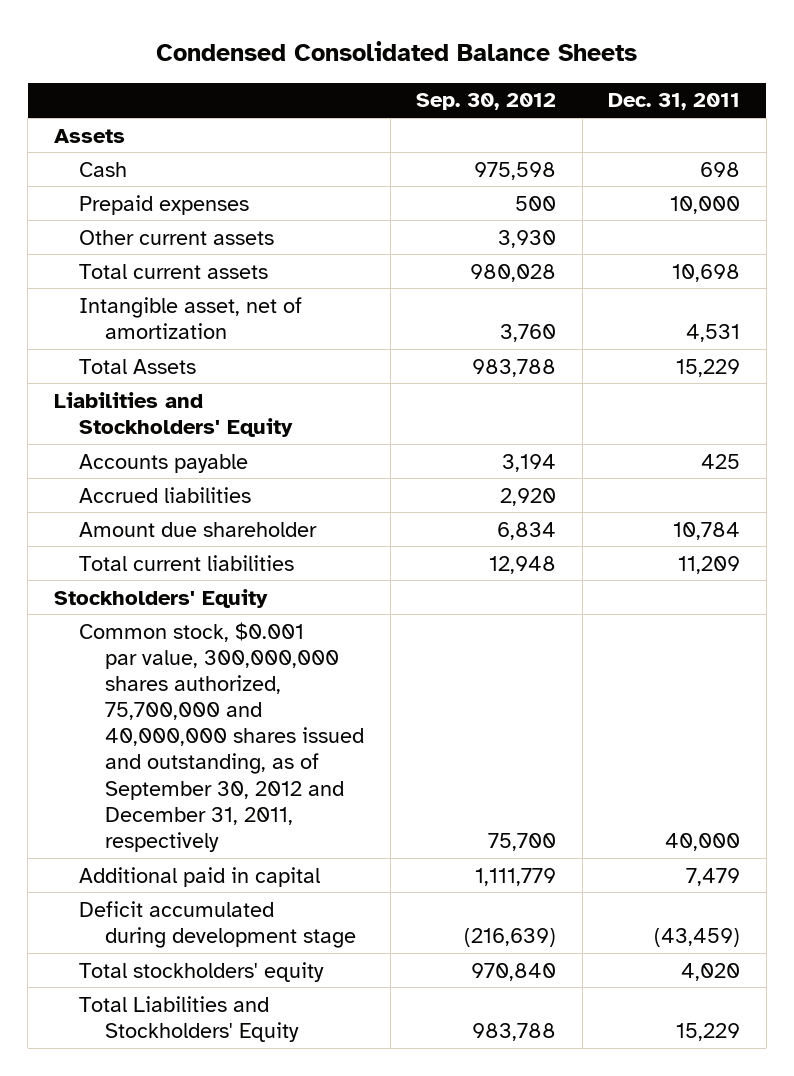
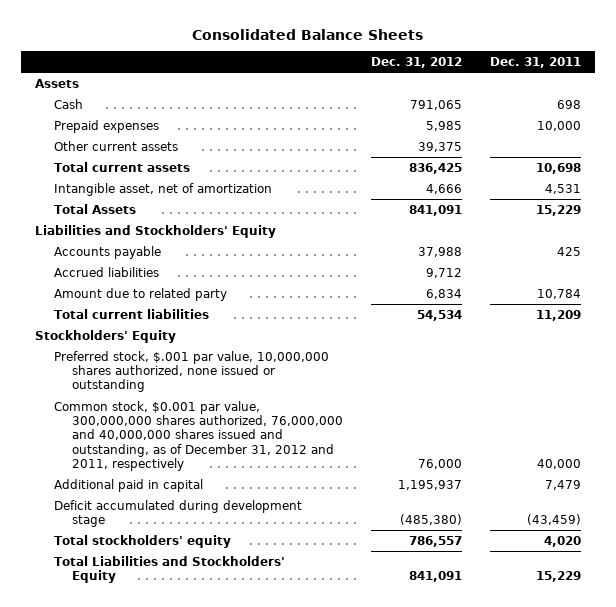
[155,41,637,62] Condensed Consolidated Balance Sheets -> [192,28,424,40] Consolidated Balance Sheets
[416,93,557,111] Sep. 30, 2012 -> none
none -> [371,57,463,69] Dec. 31, 2012
[79,521,318,537] Amount due shareholder -> [53,287,227,301] Amount due to related party
none -> [53,350,329,393] Preferred stock, $.001 par value, 10,000,000 shares authorized, none issued or outstanding
[79,621,365,852] Common stock, $0.001 par value, 300,000,000 shares authorized, 75,700,000 and 40,000,000 shares issued and outstanding, as of September 30, 2012 and December 31, 2011, respectively -> [53,400,344,472] Common stock, $0.001 par value, 300,000,000 shares authorized, 76,000,000 and 40,000,000 shares issued and outstanding, as of December 31, 2012 and 2011, respectively

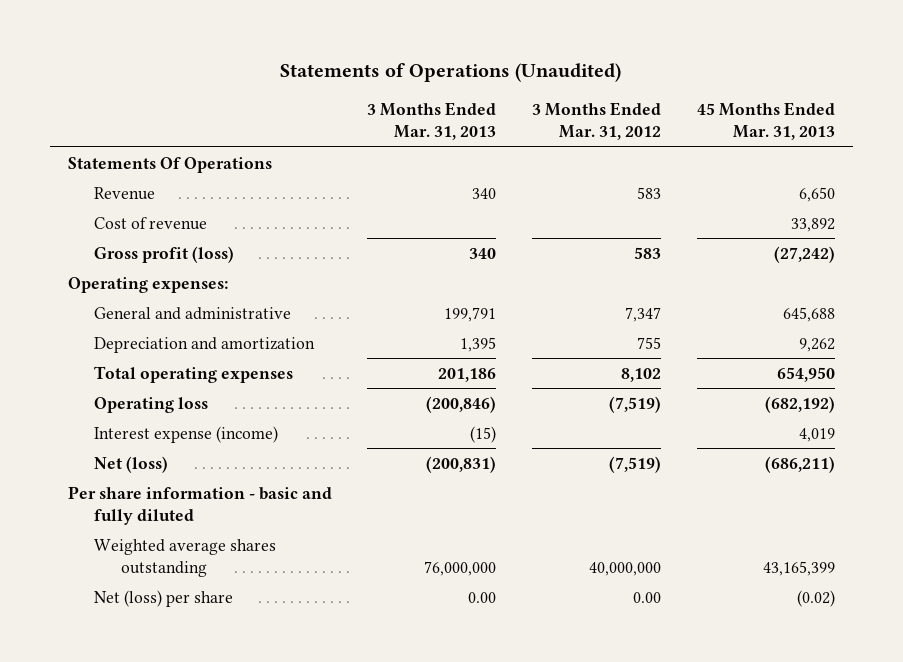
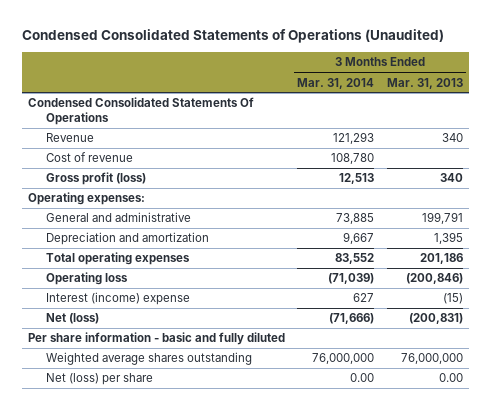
[280,63,622,83] Statements of Operations (Unaudited) -> [22,29,445,44] Condensed Consolidated Statements of Operations (Unaudited)
[532,102,662,141] 3 Months Ended Mar. 31, 2012 -> none
[696,102,835,141] 45 Months Ended Mar. 31, 2013 -> none
none -> [297,77,375,89] Mar. 31, 2014
[67,156,272,173] Statements Of Operations -> [28,97,255,125] Condensed Consolidated Statements Of Operations
[94,425,279,443] Interest expense (income) -> [45,292,190,306] Interest (income) expense

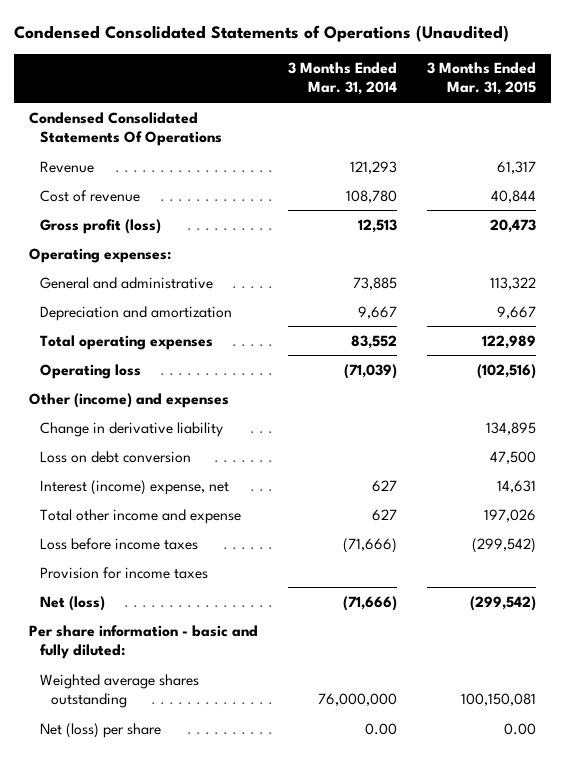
[386,77,463,89] Mar. 31, 2013 -> none
none -> [427,62,537,96] 3 Months Ended Mar. 31, 2015
none -> [29,392,230,408] Other (income) and expenses
none -> [40,421,224,437] Change in derivative liability
none -> [40,450,192,463] Loss on debt conversion
[45,292,190,306] Interest (income) expense -> [40,479,230,495] Interest (income) expense, net
none -> [40,508,242,524] Total other income and expense
none -> [40,537,199,550] Loss before income taxes
none -> [40,566,209,579] Provision for income taxes
[28,332,286,346] Per share information - basic and fully diluted -> [29,624,259,659] Per share information - basic and fully diluted:

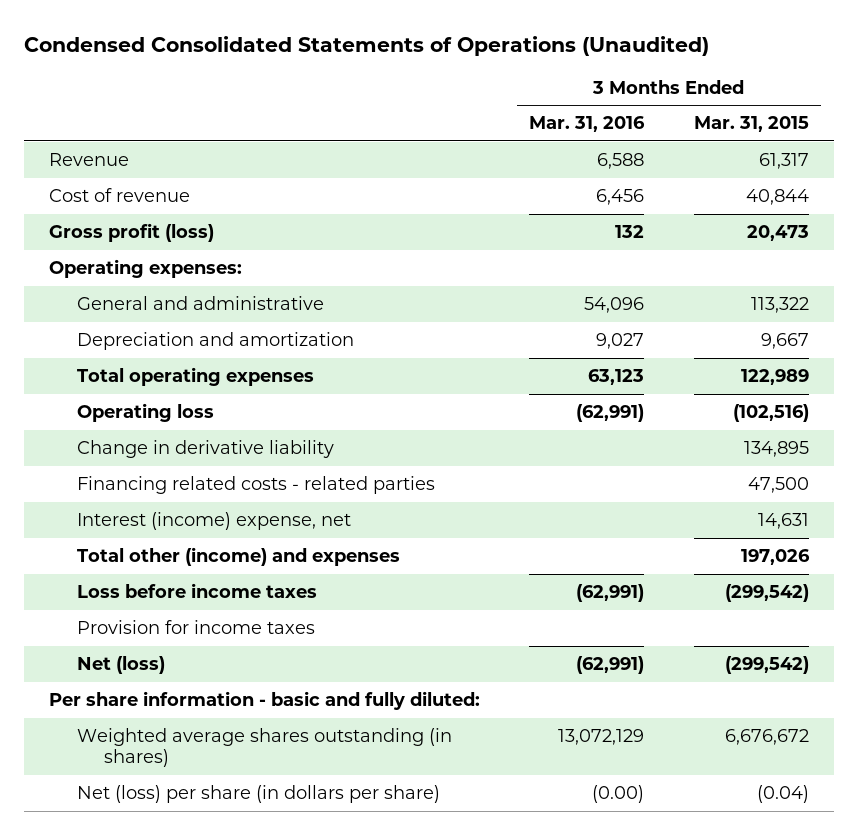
[288,62,398,96] 3 Months Ended Mar. 31, 2014 -> none
none -> [529,116,646,133] Mar. 31, 2016
[29,111,223,146] Condensed Consolidated Statements Of Operations -> none
[29,392,230,408] Other (income) and expenses -> none
[40,450,192,463] Loss on debt conversion -> [76,476,435,495] Financing related costs - related parties
[40,508,242,524] Total other income and expense -> [76,547,400,567] Total other (income) and expenses
[40,673,200,708] Weighted average shares outstanding -> [76,728,452,768] Weighted average shares outstanding (in shares)
[461,692,537,706] 100,150,081 -> [724,729,809,746] 6,676,672
[40,722,162,738] Net (loss) per share -> [76,785,440,804] Net (loss) per share (in dollars per share)
[504,722,537,735] 0.00 -> [756,785,809,804] (0.04)

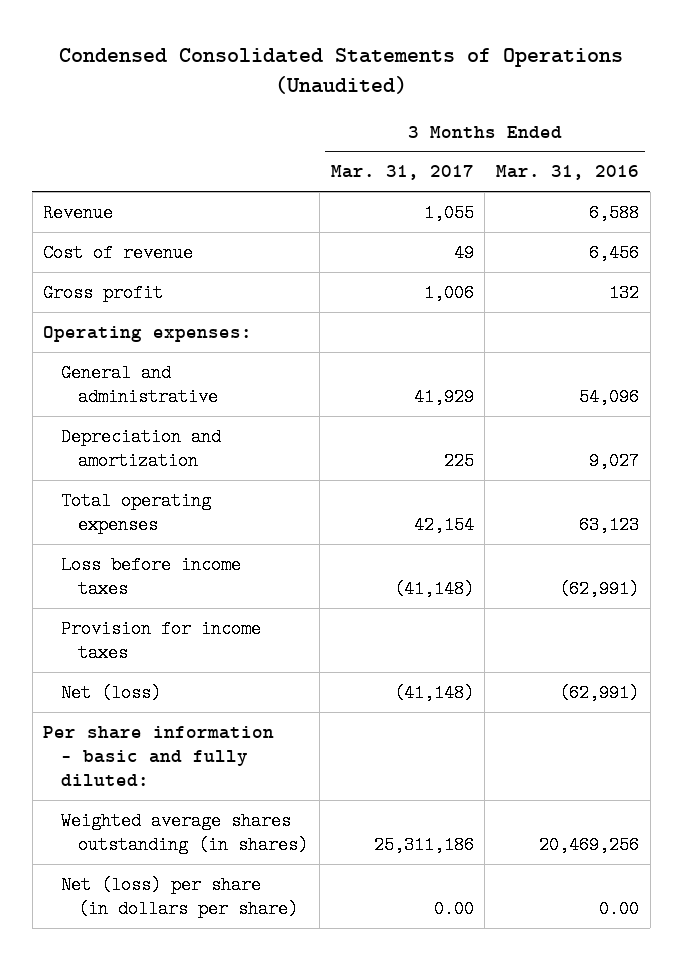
[693,116,809,133] Mar. 31, 2015 -> none
none -> [330,165,474,181] Mar. 31, 2017
[48,223,214,243] Gross profit (loss) -> [43,283,164,302] Gross profit
[76,403,214,423] Operating loss -> none
[76,440,334,459] Change in derivative liability -> none
[76,476,435,495] Financing related costs - related parties -> none
[76,512,351,531] Interest (income) expense, net -> none
[76,547,400,567] Total other (income) and expenses -> none
[558,729,645,746] 13,072,129 -> [539,836,640,855] 20,469,256
[592,785,645,804] (0.00) -> [599,900,640,919] 0.00

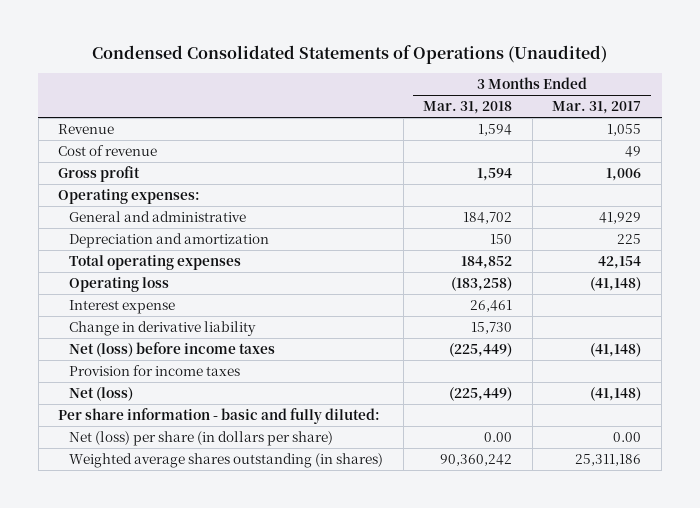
[496,165,640,181] Mar. 31, 2016 -> none
none -> [423,101,513,115] Mar. 31, 2018
none -> [69,277,170,293] Operating loss
none -> [69,300,176,315] Interest expense
none -> [69,321,257,337] Change in derivative liability
[60,555,241,599] Loss before income taxes -> [69,342,276,358] Net (loss) before income taxes
[60,811,309,855] Weighted average shares outstanding (in shares) -> [69,453,384,469] Weighted average shares outstanding (in shares)

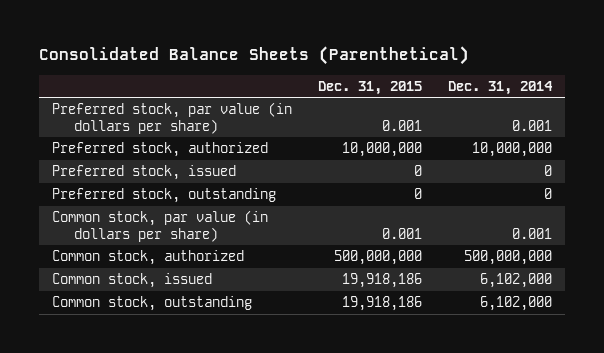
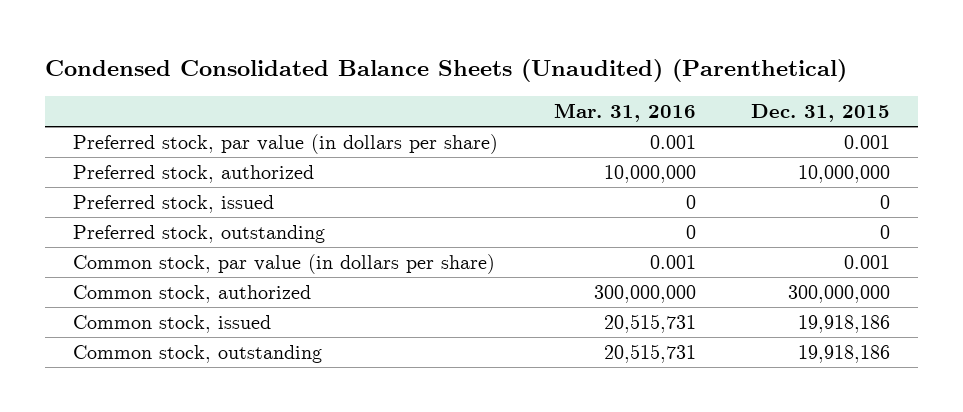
[38,46,469,66] Consolidated Balance Sheets (Parenthetical) -> [45,59,848,83] Condensed Consolidated Balance Sheets (Unaudited) (Parenthetical)
[448,80,554,95] Dec. 31, 2014 -> none
none -> [553,103,696,123] Mar. 31, 2016
[334,250,423,266] 500,000,000 -> [788,284,891,303] 300,000,000

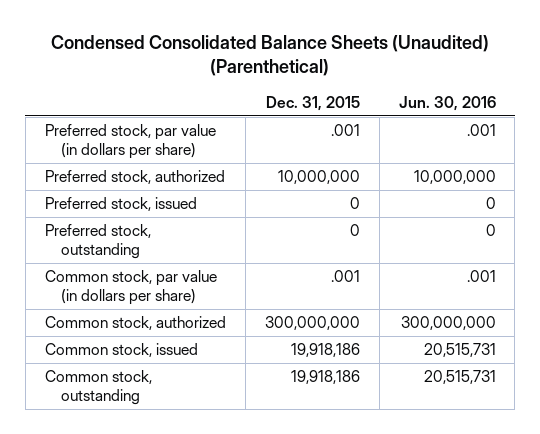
[553,103,696,123] Mar. 31, 2016 -> none
none -> [398,95,496,111] Jun. 30, 2016
[844,134,891,149] 0.001 -> [330,124,360,137] .001
[844,254,891,269] 0.001 -> [330,270,360,283] .001

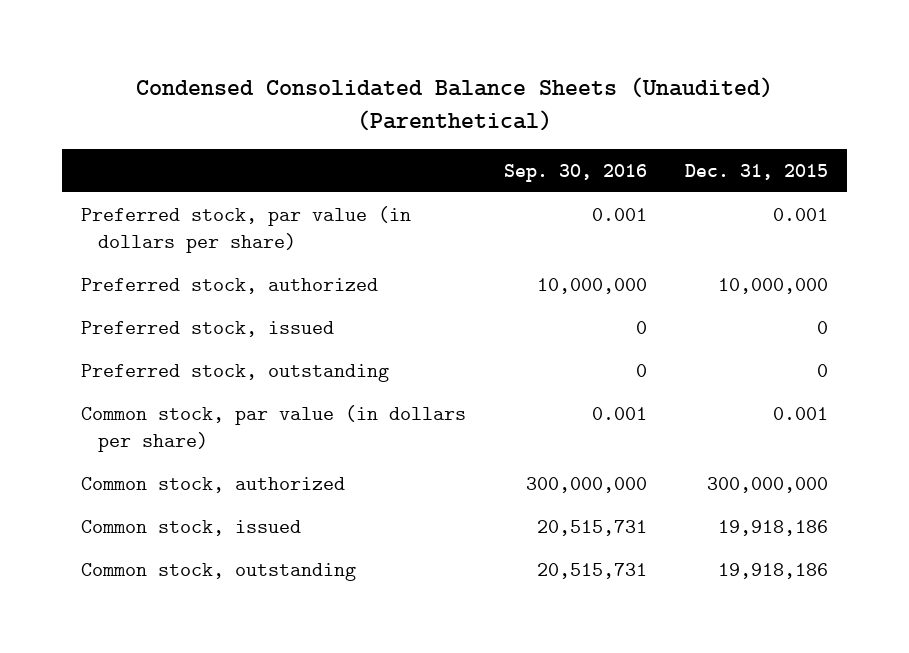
[398,95,496,111] Jun. 30, 2016 -> none
none -> [504,163,648,182] Sep. 30, 2016
[330,124,360,137] .001 -> [773,208,829,222] 0.001
[330,270,360,283] .001 -> [773,407,829,421] 0.001

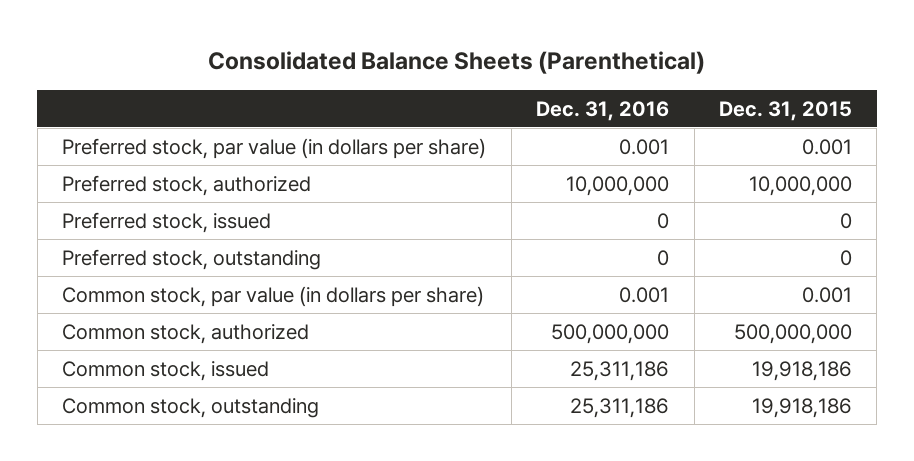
[135,76,773,131] Condensed Consolidated Balance Sheets (Unaudited) (Parenthetical) -> [208,51,706,75] Consolidated Balance Sheets (Parenthetical)
[504,163,648,182] Sep. 30, 2016 -> none
none -> [536,100,670,121] Dec. 31, 2016
[707,477,829,494] 300,000,000 -> [734,323,853,344] 500,000,000

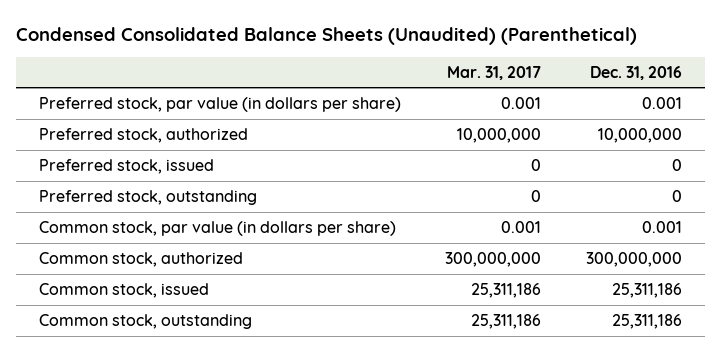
[208,51,706,75] Consolidated Balance Sheets (Parenthetical) -> [16,26,638,45] Condensed Consolidated Balance Sheets (Unaudited) (Parenthetical)
[719,100,853,121] Dec. 31, 2015 -> none
none -> [447,65,542,80] Mar. 31, 2017
[551,323,670,344] 500,000,000 -> [586,251,683,267] 300,000,000

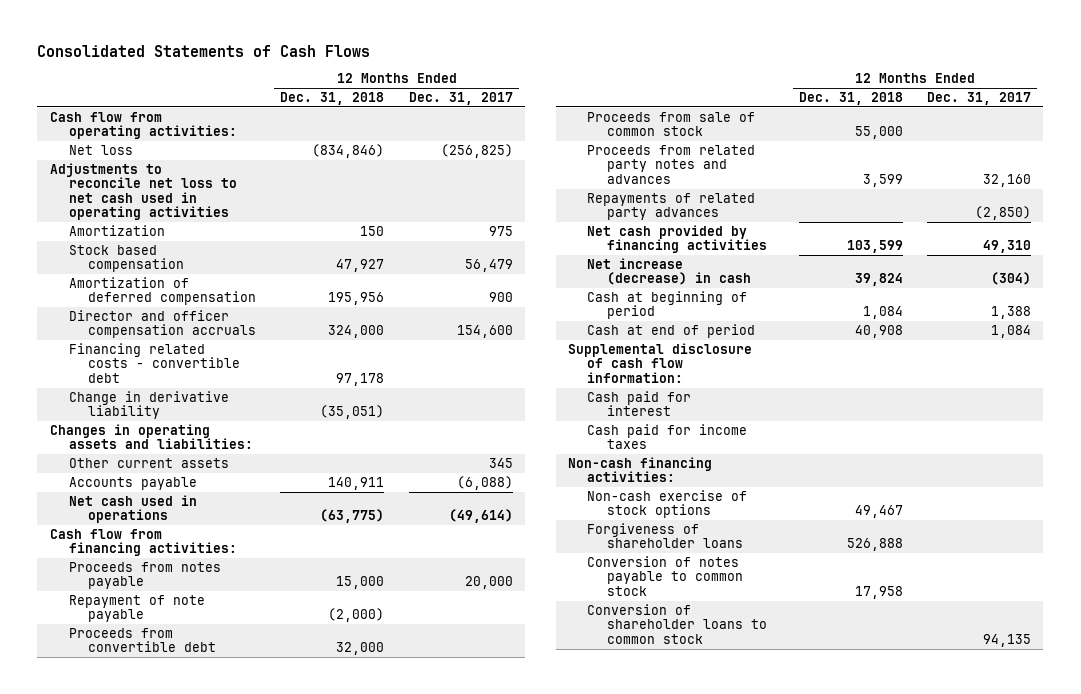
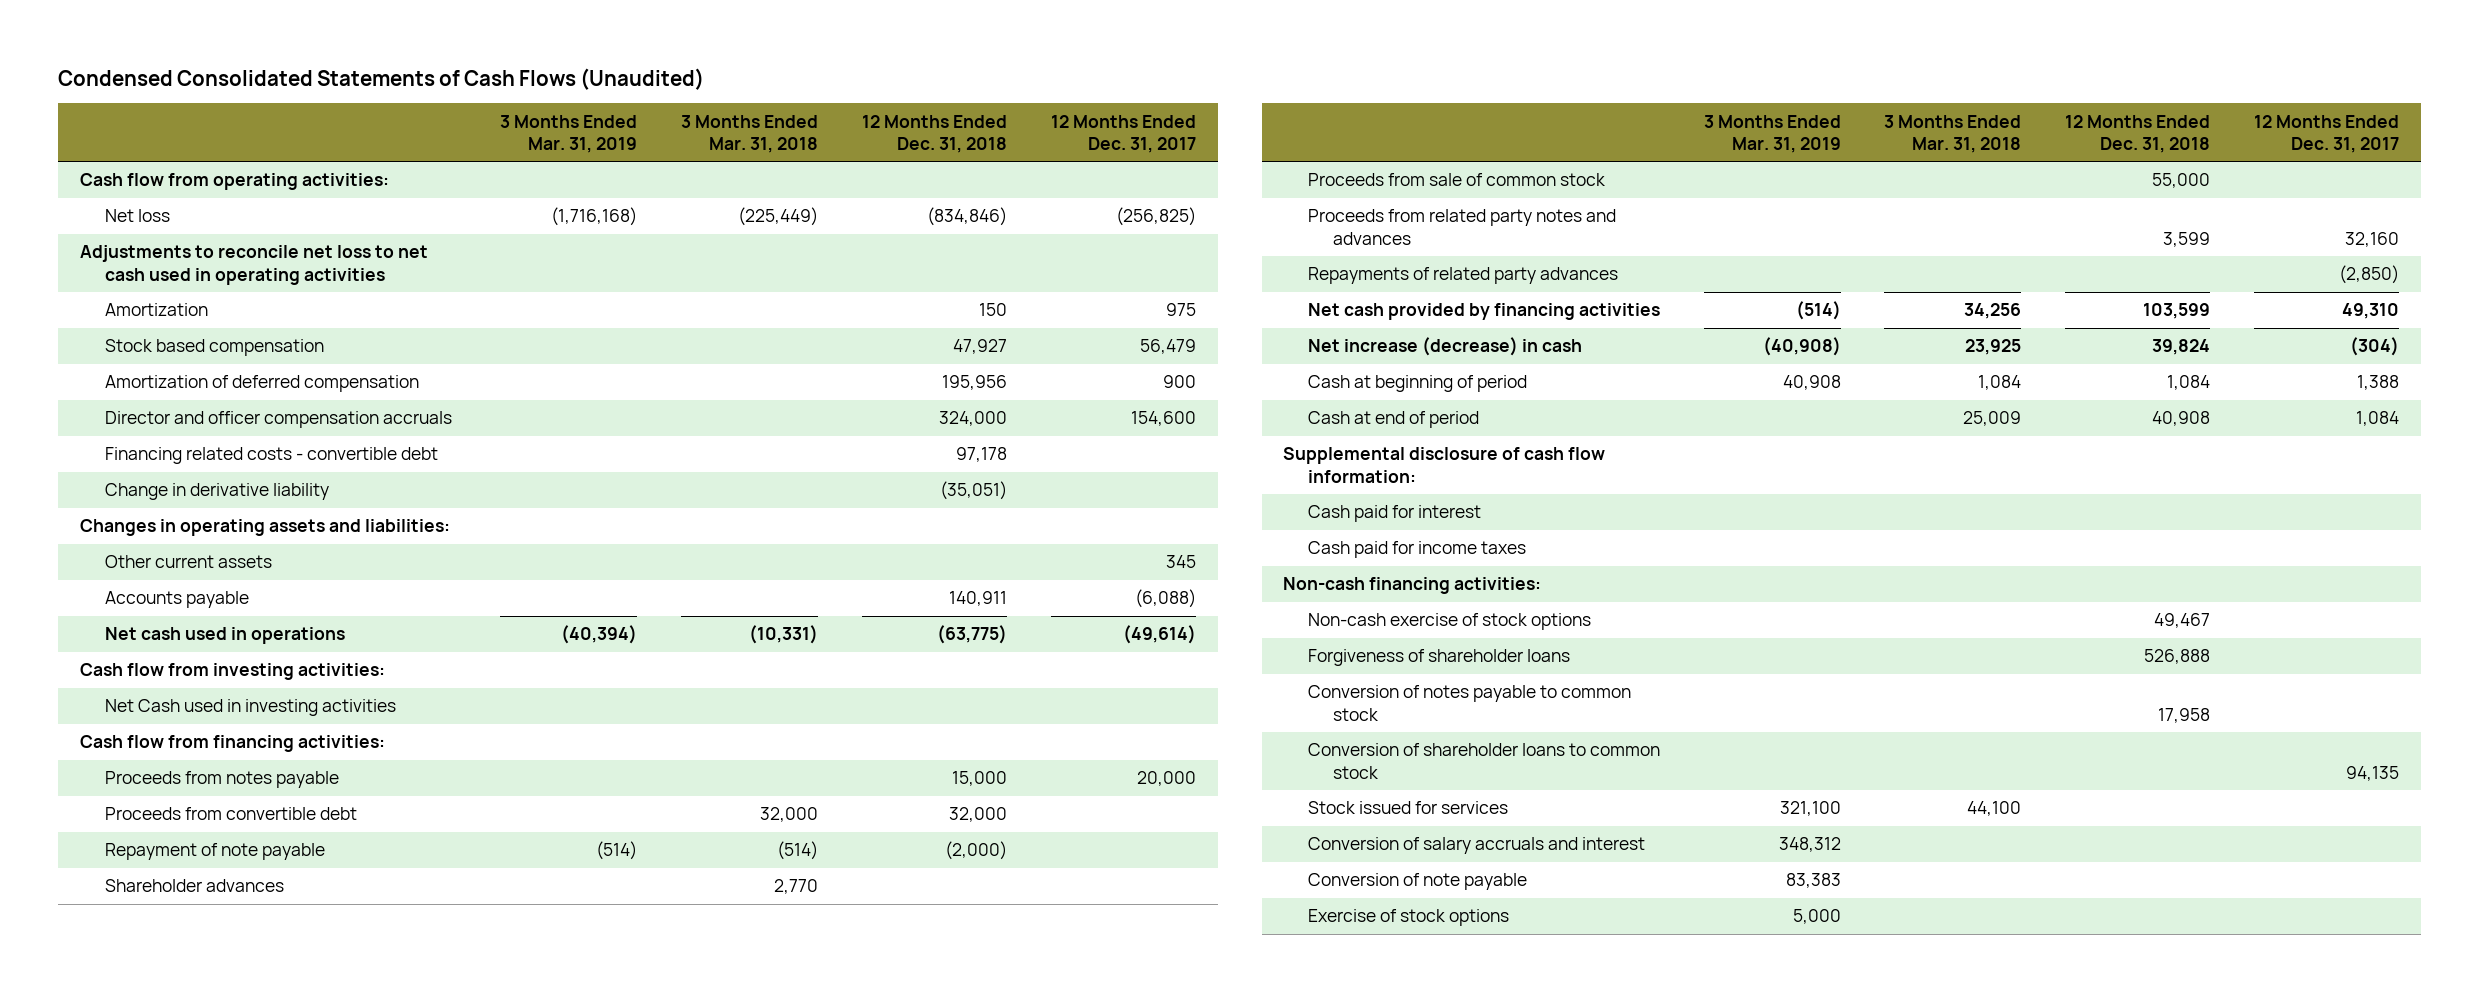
[37,44,371,57] Consolidated Statements of Cash Flows -> [58,67,705,90] Condensed Consolidated Statements of Cash Flows (Unaudited)
none -> [500,114,638,153] 3 Months Ended Mar. 31, 2019
none -> [681,114,819,153] 3 Months Ended Mar. 31, 2018
none -> [80,663,386,681] Cash flow from investing activities:
none -> [104,699,396,717] Net Cash used in investing activities
[68,594,205,623] Repayment of note payable -> [104,843,325,861] Repayment of note payable
none -> [104,879,284,893] Shareholder advances
none -> [1307,801,1508,815] Stock issued for services
none -> [1307,837,1645,855] Conversion of salary accruals and interest
none -> [1307,873,1527,891] Conversion of note payable
none -> [1307,909,1509,927] Exercise of stock options

